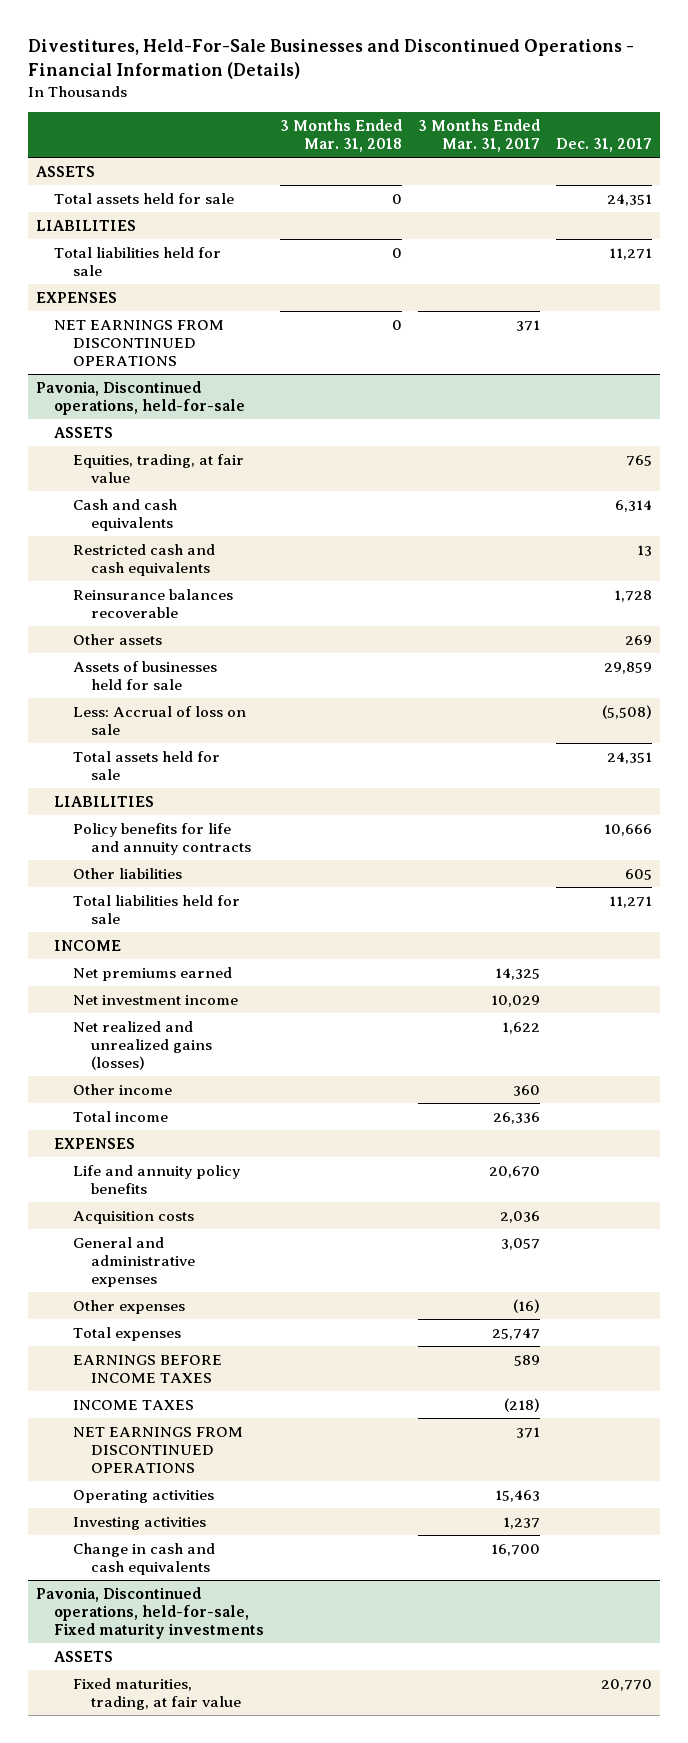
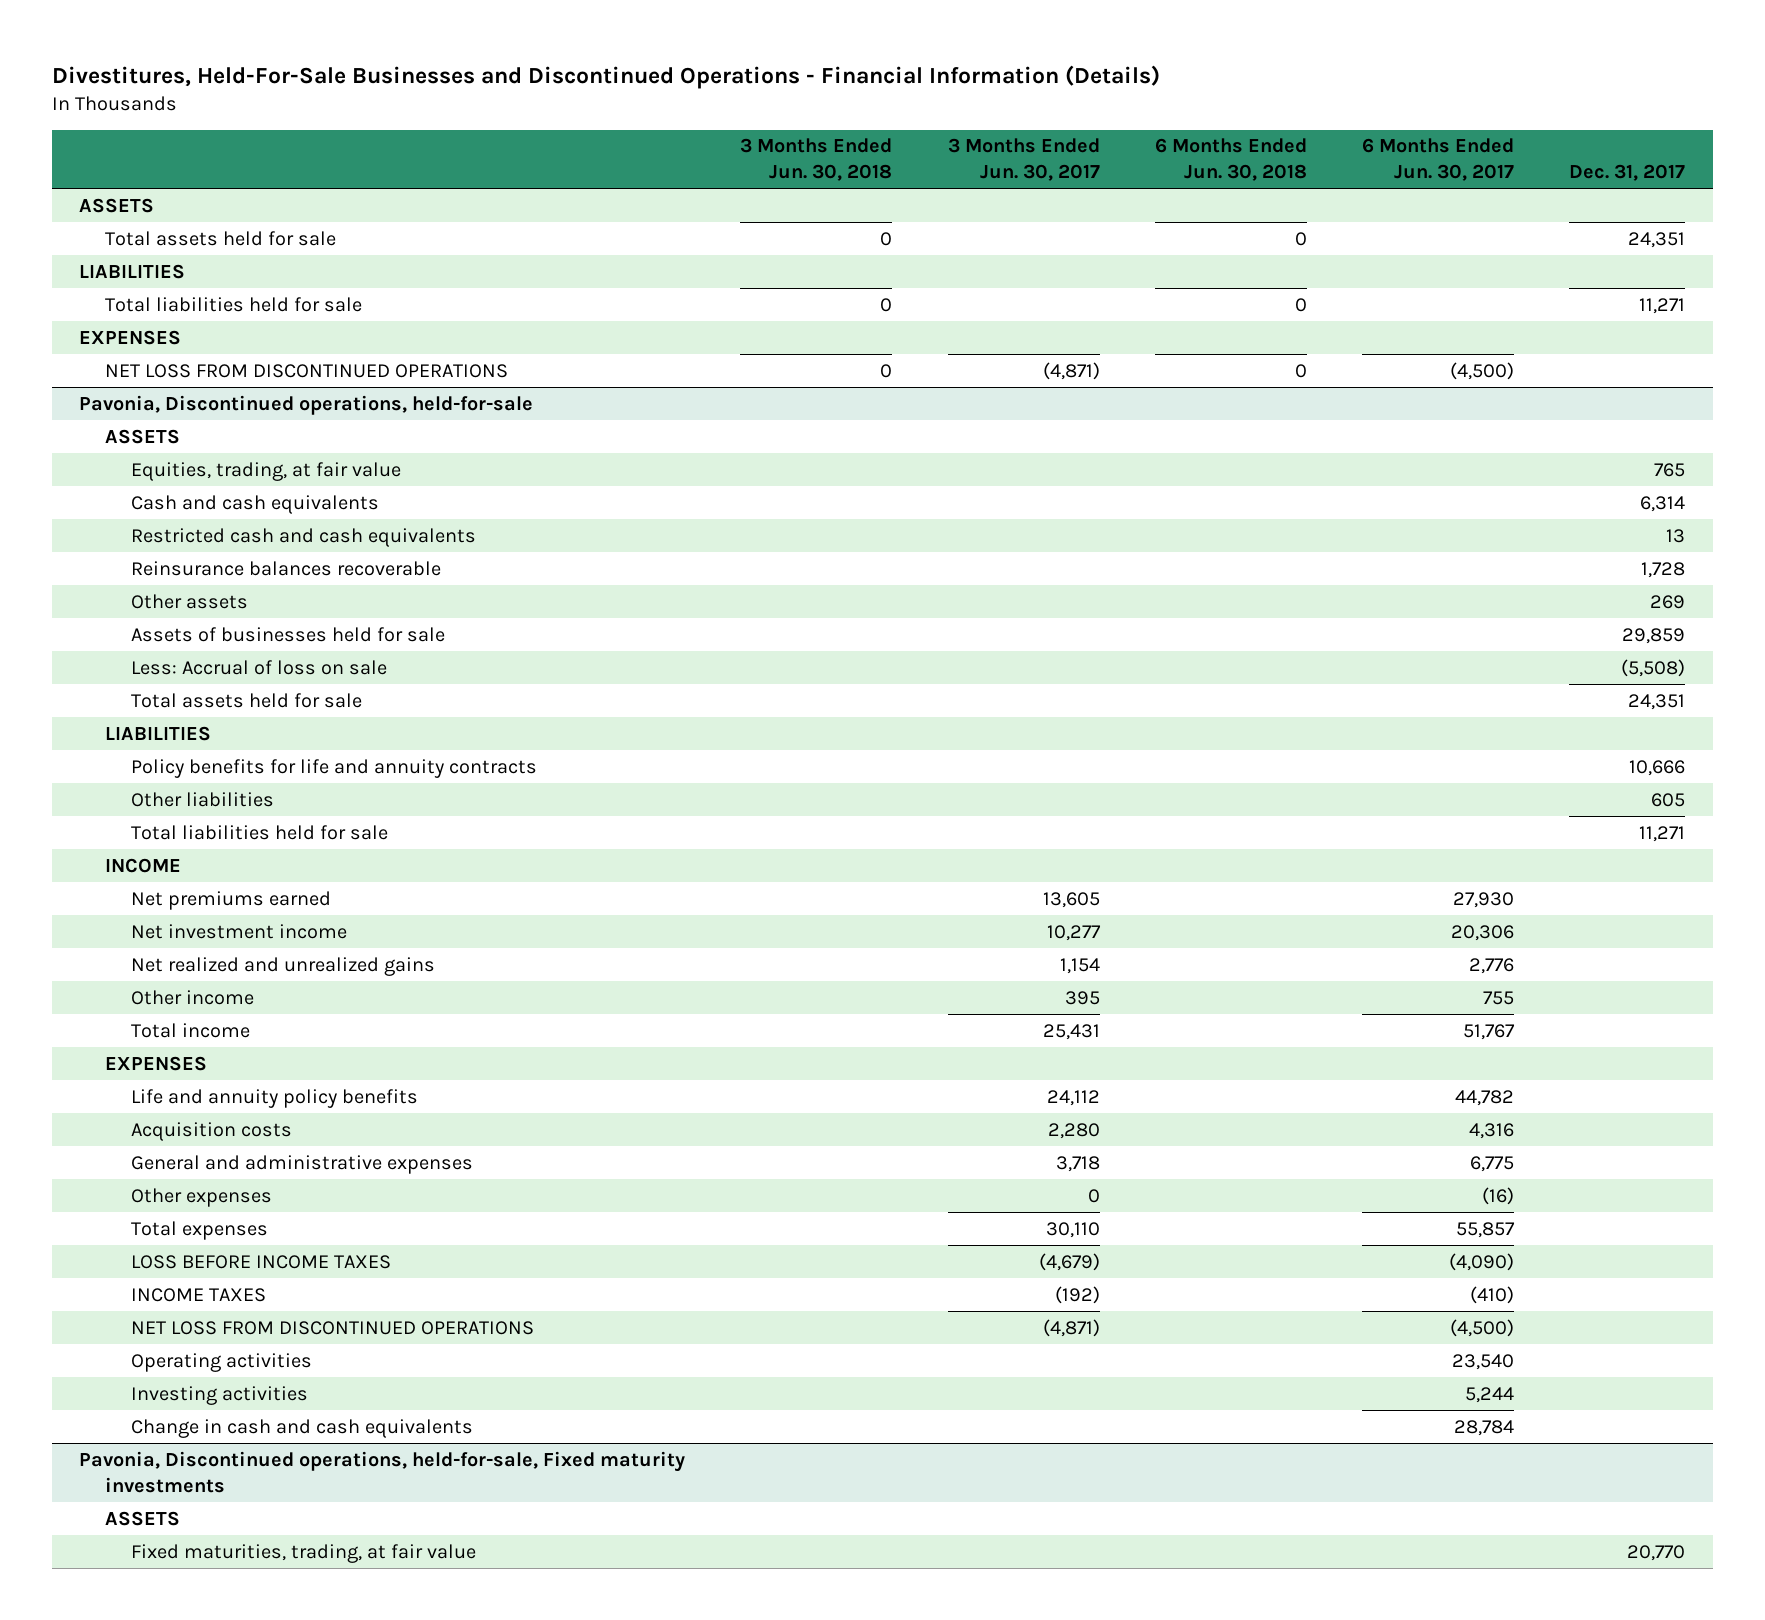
[280,118,403,153] 3 Months Ended Mar. 31, 2018 -> none
[418,118,541,153] 3 Months Ended Mar. 31, 2017 -> none
none -> [740,138,893,182] 3 Months Ended Jun. 30, 2018
none -> [947,138,1100,182] 3 Months Ended Jun. 30, 2017
none -> [1154,138,1307,182] 6 Months Ended Jun. 30, 2018
none -> [1362,138,1515,182] 6 Months Ended Jun. 30, 2017
[54,319,225,367] NET EARNINGS FROM DISCONTINUED OPERATIONS -> [104,363,508,378] NET LOSS FROM DISCONTINUED OPERATIONS
[72,1020,213,1071] Net realized and unrealized gains (losses) -> [130,956,435,976] Net realized and unrealized gains
[72,1354,222,1384] EARNINGS BEFORE INCOME TAXES -> [130,1254,391,1269] LOSS BEFORE INCOME TAXES
[72,1426,243,1474] NET EARNINGS FROM DISCONTINUED OPERATIONS -> [130,1320,534,1335] NET LOSS FROM DISCONTINUED OPERATIONS

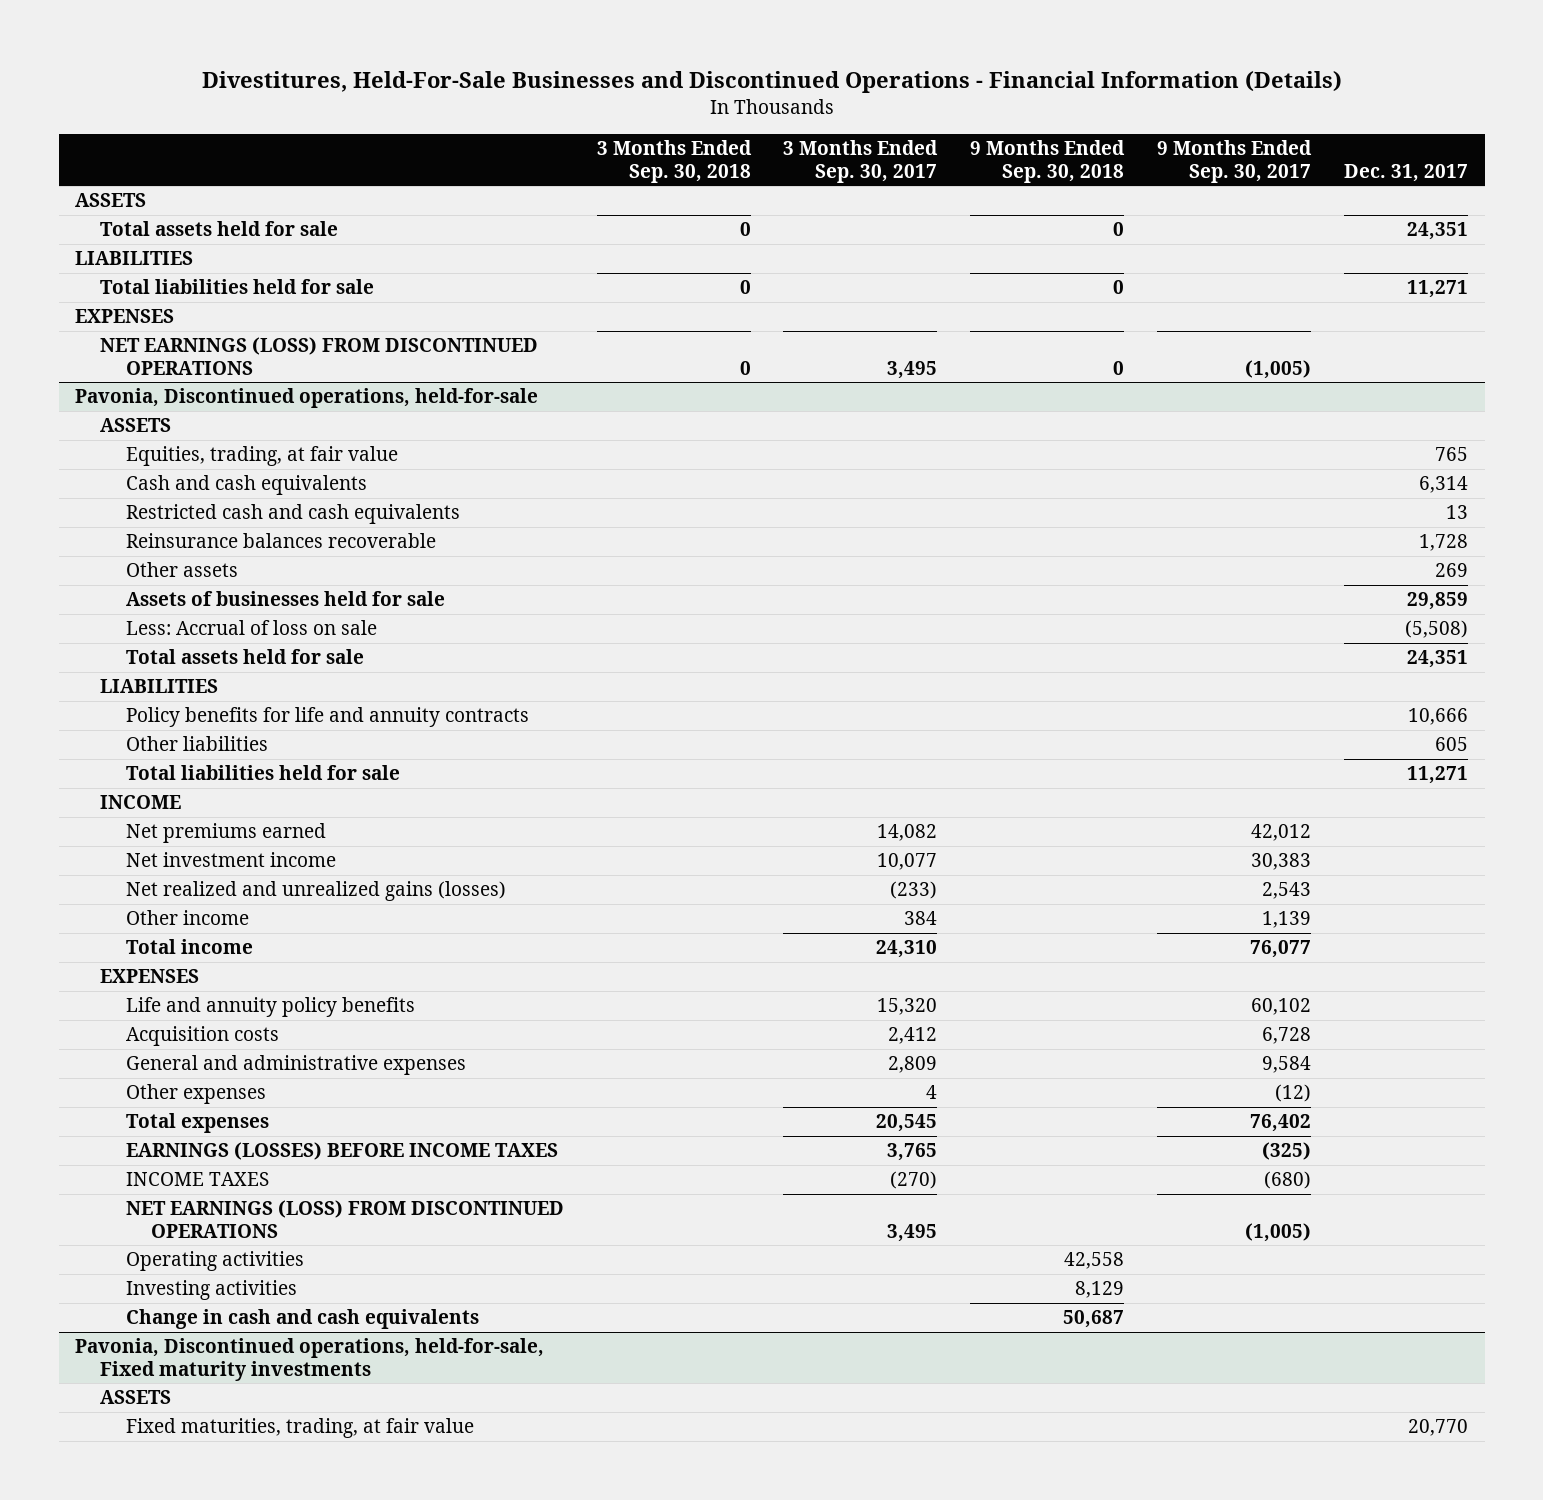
[740,138,893,182] 3 Months Ended Jun. 30, 2018 -> none
[947,138,1100,182] 3 Months Ended Jun. 30, 2017 -> none
[1154,138,1307,182] 6 Months Ended Jun. 30, 2018 -> none
[1362,138,1515,182] 6 Months Ended Jun. 30, 2017 -> none
none -> [596,140,752,183] 3 Months Ended Sep. 30, 2018
none -> [783,140,939,183] 3 Months Ended Sep. 30, 2017
none -> [970,140,1126,183] 9 Months Ended Sep. 30, 2018
none -> [1157,140,1313,183] 9 Months Ended Sep. 30, 2017
[104,363,508,378] NET LOSS FROM DISCONTINUED OPERATIONS -> [100,337,539,375] NET EARNINGS (LOSS) FROM DISCONTINUED OPERATIONS
[130,956,435,976] Net realized and unrealized gains -> [125,881,506,902] Net realized and unrealized gains (losses)
[130,1254,391,1269] LOSS BEFORE INCOME TAXES -> [125,1142,558,1161] EARNINGS (LOSSES) BEFORE INCOME TAXES
[130,1320,534,1335] NET LOSS FROM DISCONTINUED OPERATIONS -> [125,1200,564,1238] NET EARNINGS (LOSS) FROM DISCONTINUED OPERATIONS

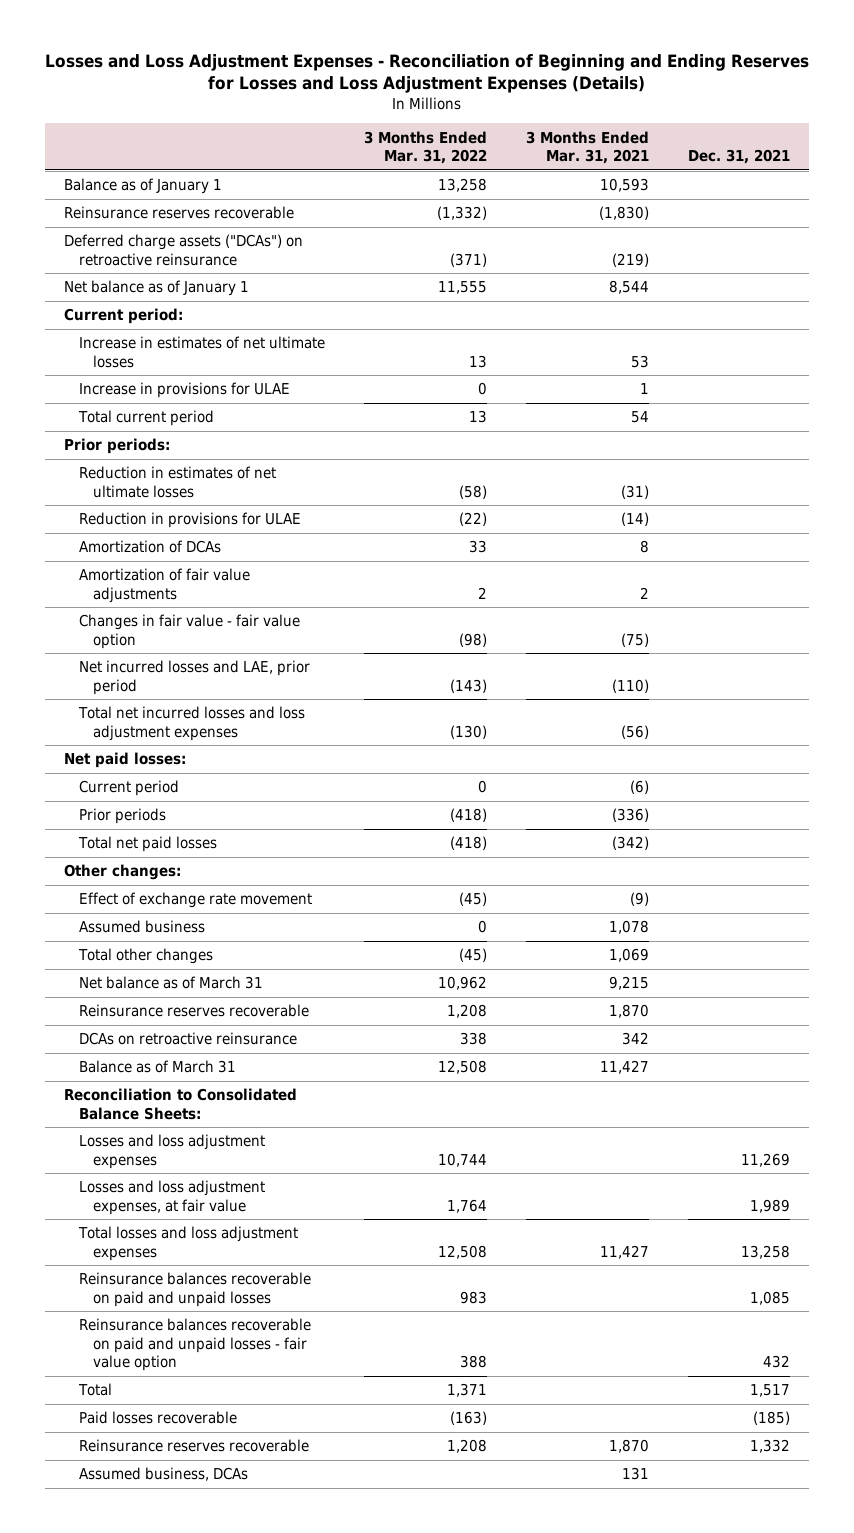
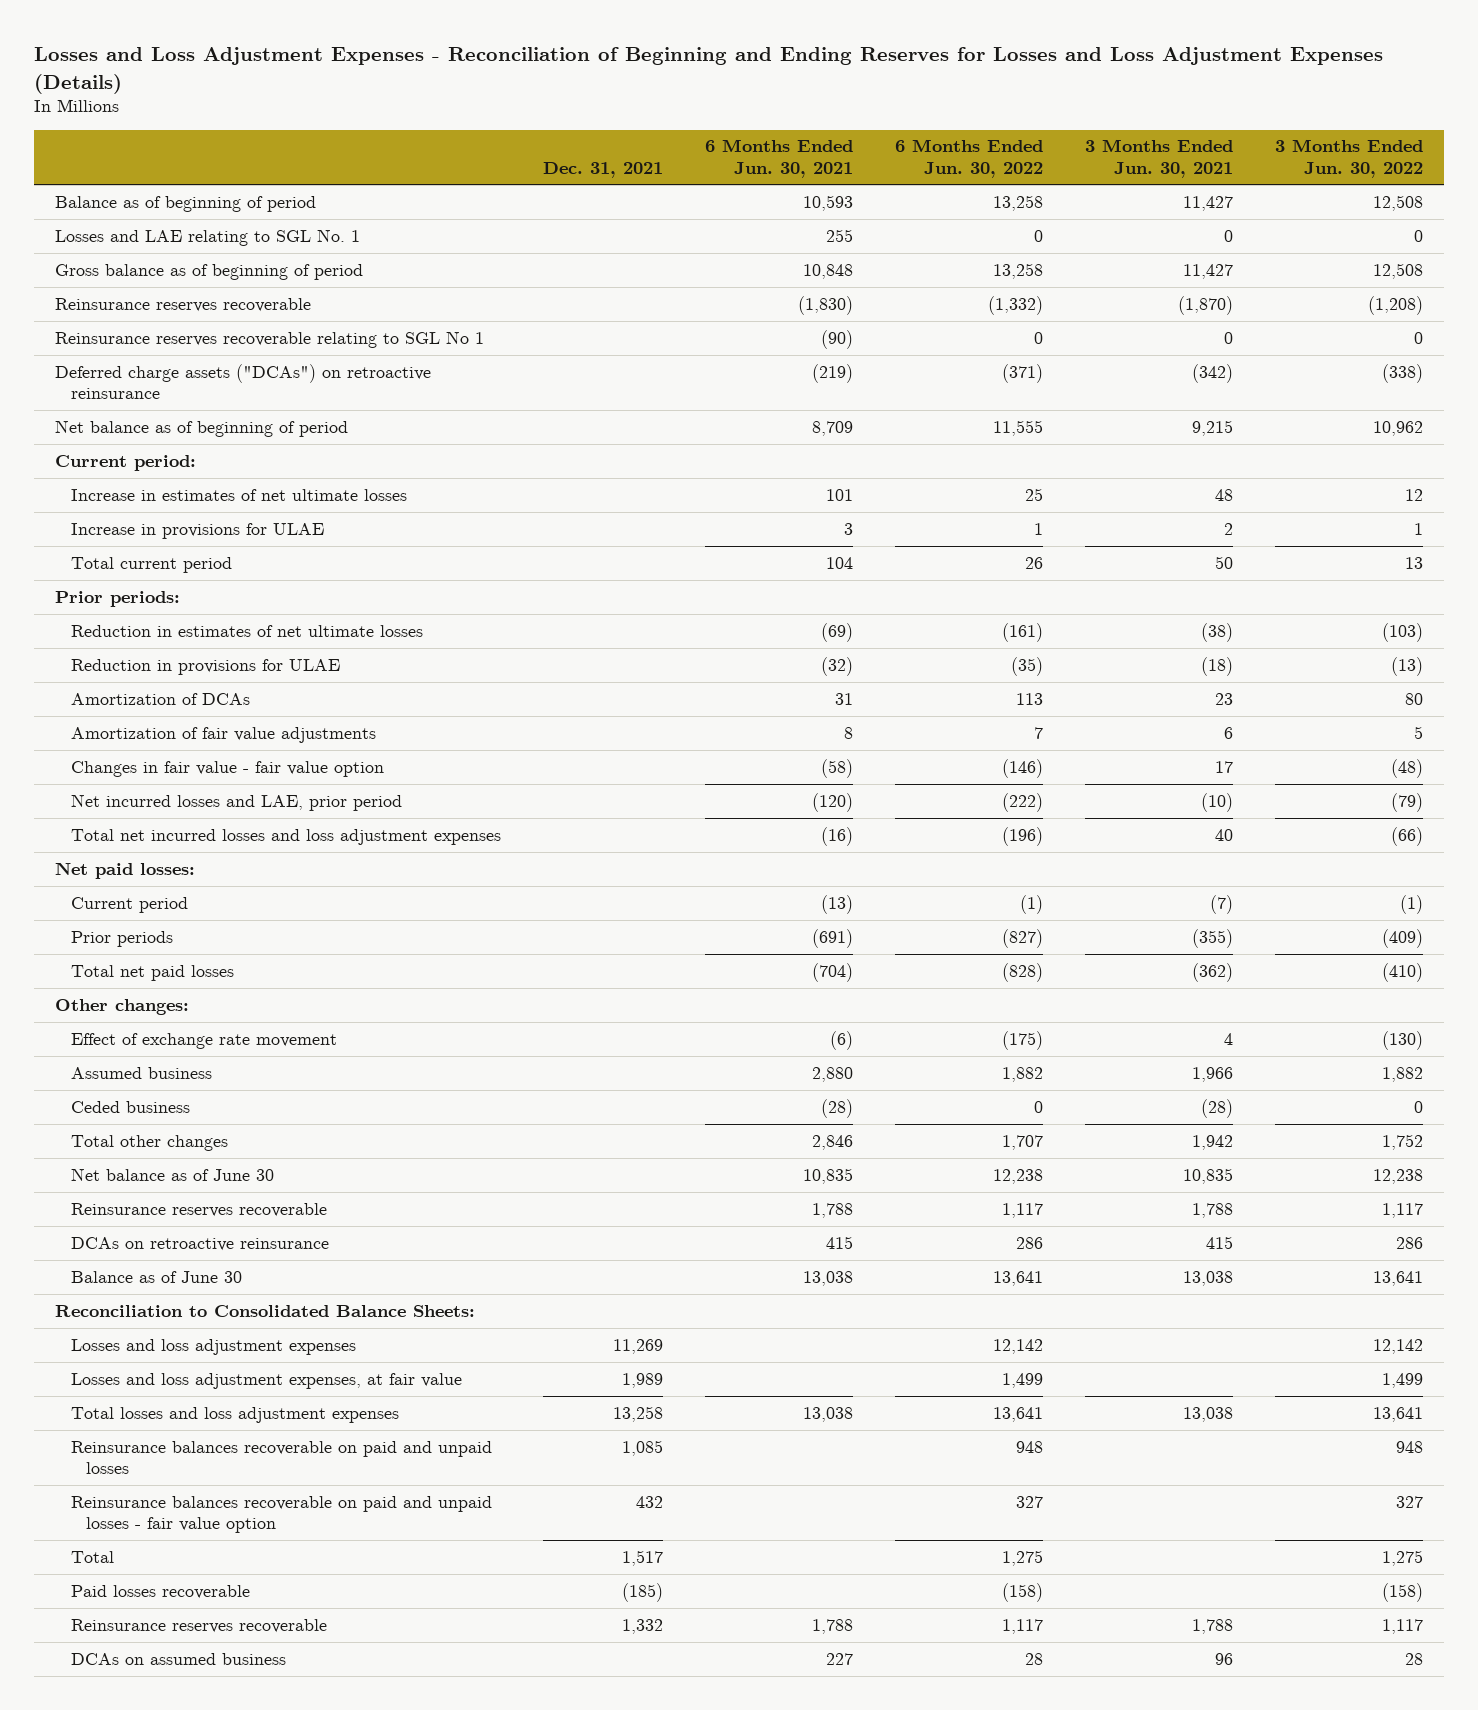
[363,130,487,164] 3 Months Ended Mar. 31, 2022 -> none
[525,130,649,164] 3 Months Ended Mar. 31, 2021 -> none
none -> [704,139,853,178] 6 Months Ended Jun. 30, 2021
none -> [894,139,1043,178] 6 Months Ended Jun. 30, 2022
none -> [1084,139,1233,178] 3 Months Ended Jun. 30, 2021
none -> [1274,139,1423,178] 3 Months Ended Jun. 30, 2022
[64,178,223,195] Balance as of January 1 -> [55,195,317,212] Balance as of beginning of period
none -> [55,228,361,246] Losses and LAE relating to SGL No. 1
none -> [55,263,364,280] Gross balance as of beginning of period
none -> [55,330,485,348] Reinsurance reserves recoverable relating to SGL No 1
[64,280,250,297] Net balance as of January 1 -> [55,419,349,437] Net balance as of beginning of period
none -> [70,1100,190,1113] Ceded business
[78,976,263,990] Net balance as of March 31 -> [70,1167,274,1181] Net balance as of June 30
[78,1060,236,1074] Balance as of March 31 -> [70,1270,242,1283] Balance as of June 30
[78,1467,248,1482] Assumed business, DCAs -> [70,1652,286,1665] DCAs on assumed business

